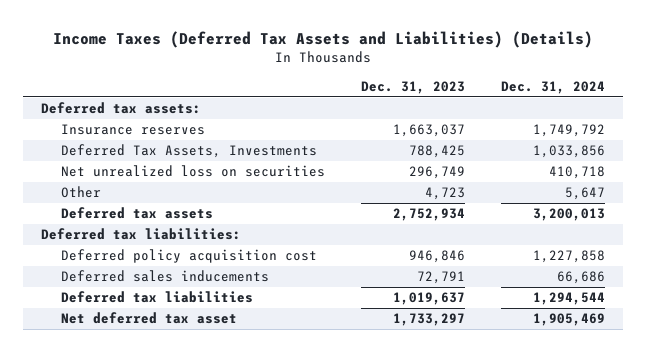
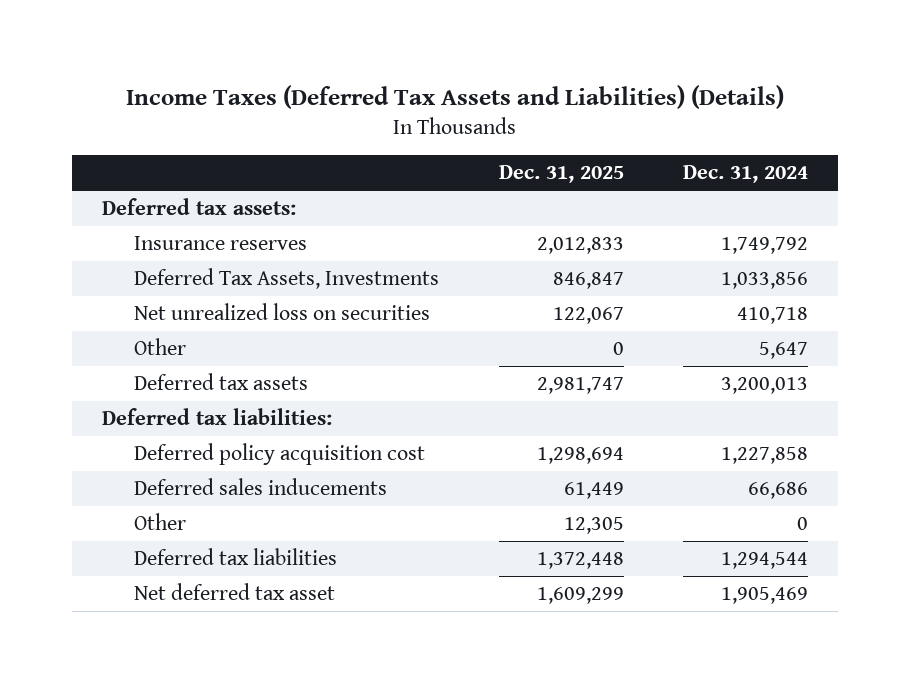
[360,80,465,94] Dec. 31, 2023 -> none
none -> [498,165,624,184] Dec. 31, 2025
none -> [134,513,187,531] Other

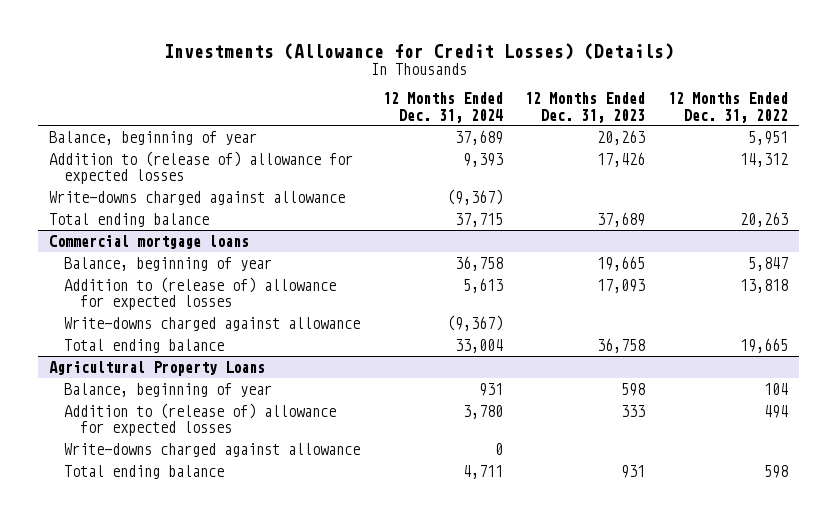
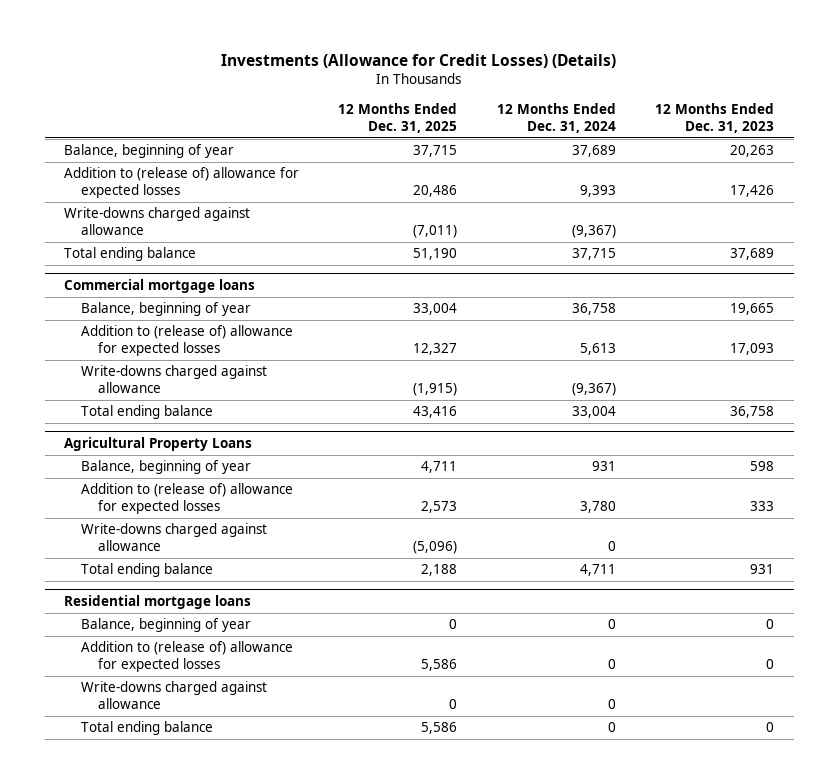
[667,92,788,123] 12 Months Ended Dec. 31, 2022 -> none
none -> [338,103,458,134] 12 Months Ended Dec. 31, 2025
none -> [64,594,252,609] Residential mortgage loans
none -> [81,618,252,633] Balance, beginning of year
none -> [81,641,294,673] Addition to (release of) allowance for expected losses
none -> [81,681,268,710] Write-downs charged against allowance
none -> [81,721,214,736] Total ending balance

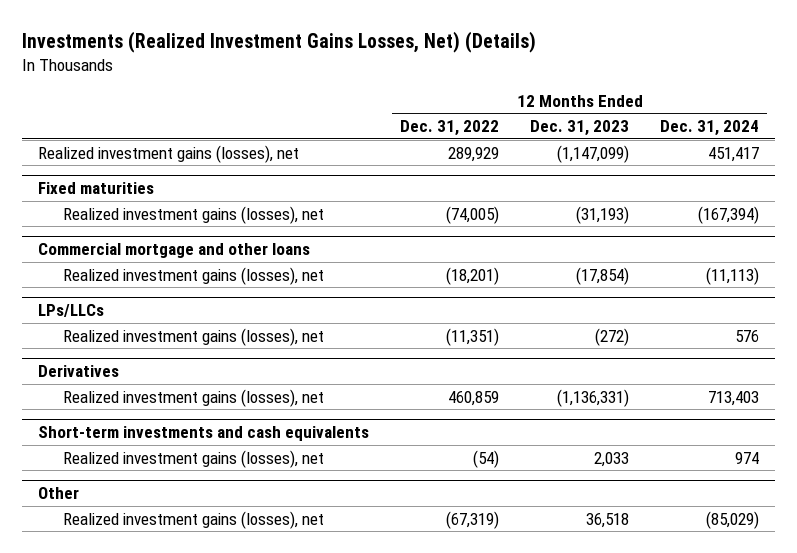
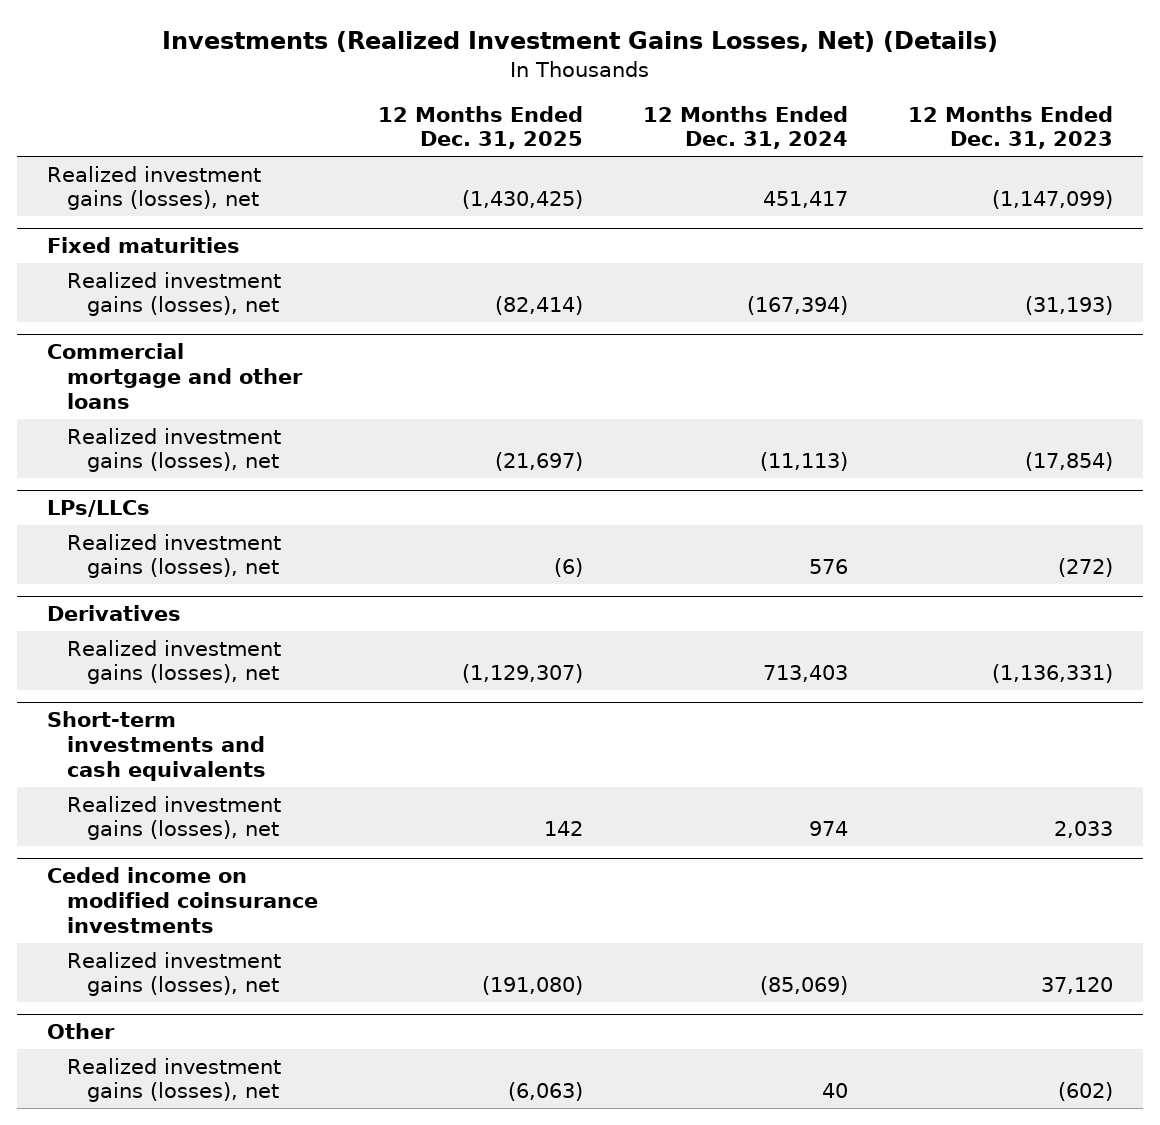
[399,120,499,137] Dec. 31, 2022 -> none
none -> [378,105,584,150] 12 Months Ended Dec. 31, 2025
none -> [47,867,319,933] Ceded income on modified coinsurance investments
none -> [67,951,282,997] Realized investment gains (losses), net
[586,512,630,528] 36,518 -> [1057,1082,1113,1102] (602)
[706,510,760,529] (85,029) -> [821,1083,848,1099] 40

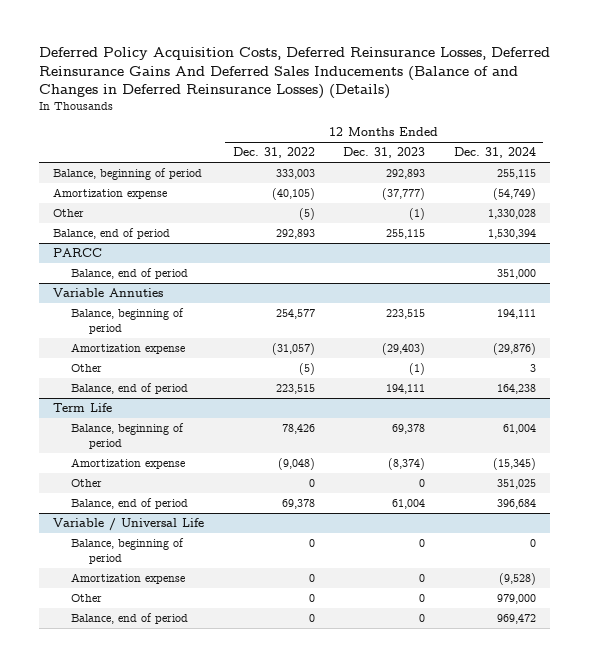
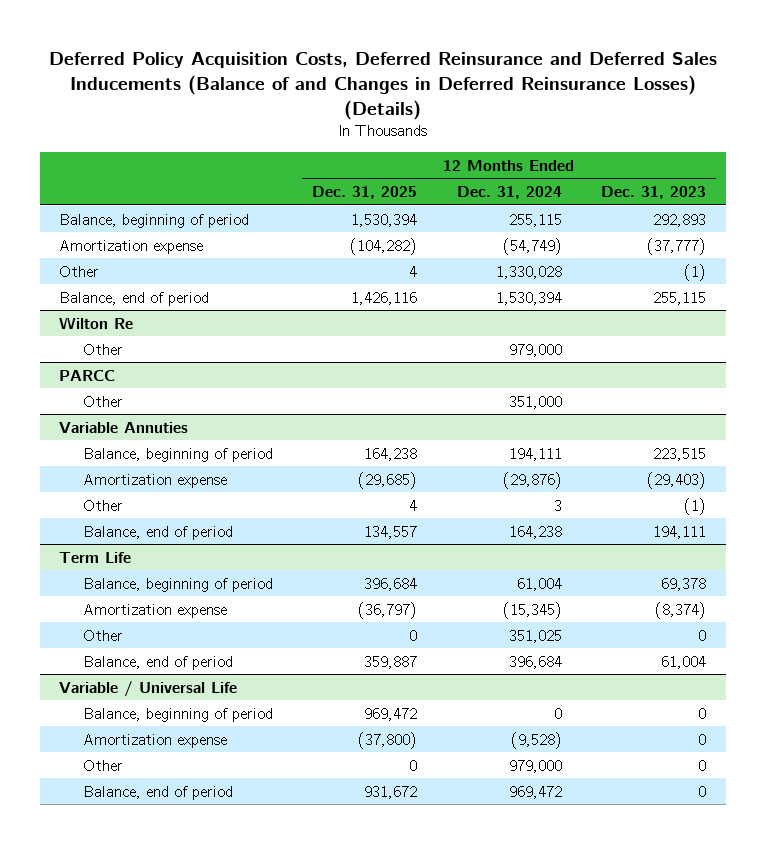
[38,47,550,99] Deferred Policy Acquisition Costs, Deferred Reinsurance Losses, Deferred Reinsurance Gains And Deferred Sales Inducements (Balance of and Changes in Deferred Reinsurance Losses) (Details) -> [48,51,717,120] Deferred Policy Acquisition Costs, Deferred Reinsurance and Deferred Sales Inducements (Balance of and Changes in Deferred Reinsurance Losses) (Details)
[232,147,315,159] Dec. 31, 2022 -> none
none -> [312,186,418,200] Dec. 31, 2025
none -> [59,316,134,329] Wilton Re
none -> [82,343,123,355] Other
[71,268,189,280] Balance, end of period -> [82,395,123,407] Other

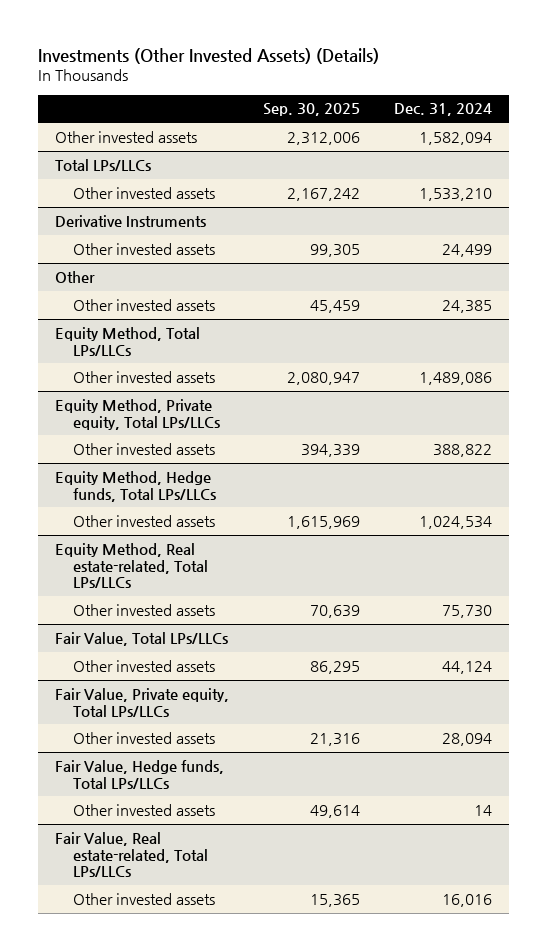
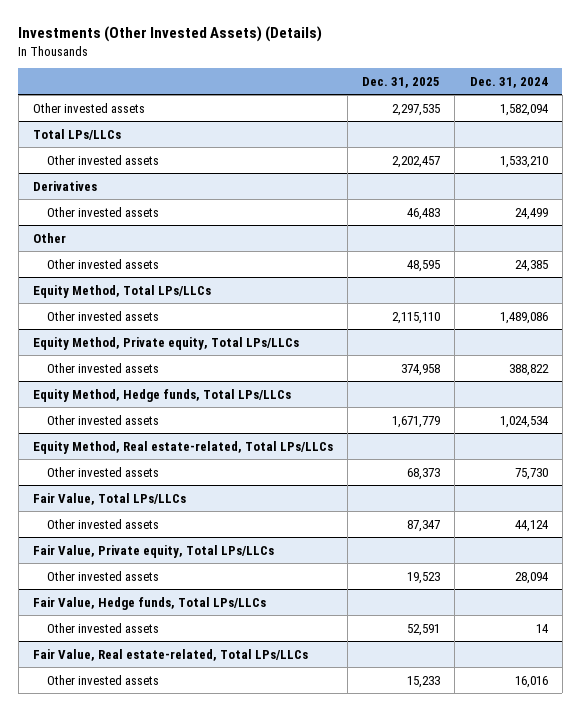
[262,103,360,117] Sep. 30, 2025 -> none
none -> [362,76,441,88] Dec. 31, 2025
[55,214,207,227] Derivative Instruments -> [32,180,97,191] Derivatives

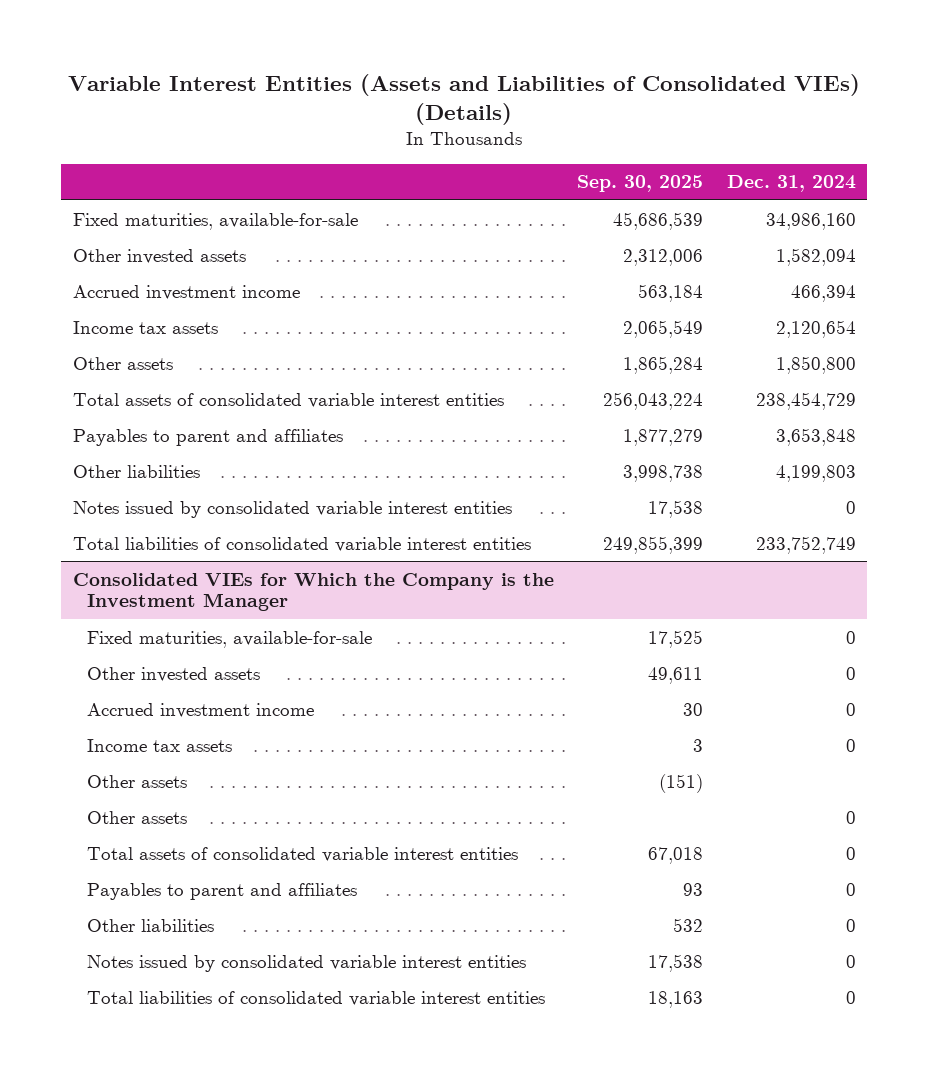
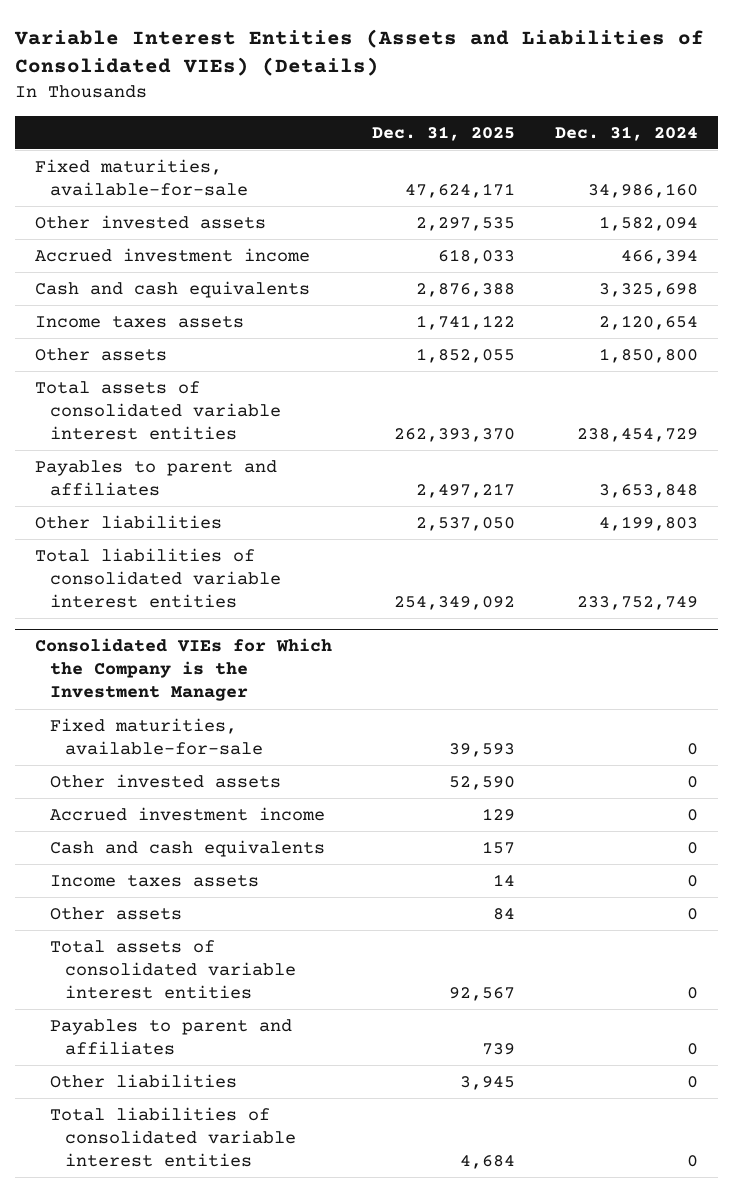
[577,175,704,193] Sep. 30, 2025 -> none
none -> [372,125,516,141] Dec. 31, 2025
none -> [34,280,310,298] Cash and cash equivalents
[73,320,219,334] Income tax assets -> [34,315,244,328] Income taxes assets
[73,500,513,518] Notes issued by consolidated variable interest entities -> none
[87,774,188,788] Other assets -> none
none -> [49,839,325,857] Cash and cash equivalents
[87,738,233,752] Income tax assets -> [49,874,259,887] Income taxes assets
[87,954,527,972] Notes issued by consolidated variable interest entities -> none

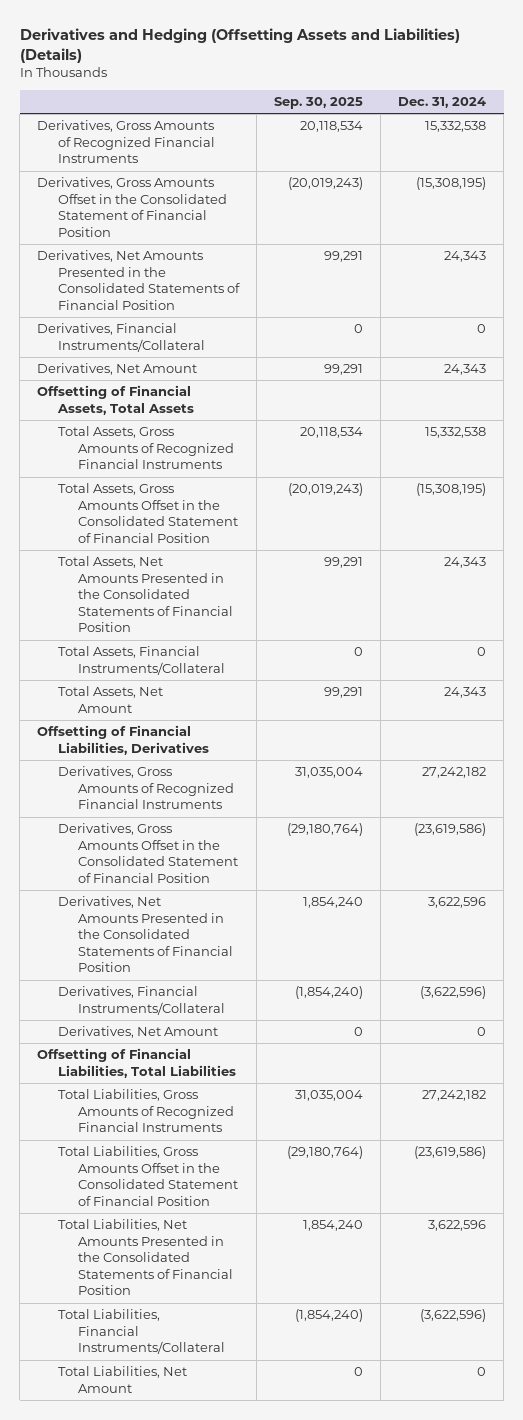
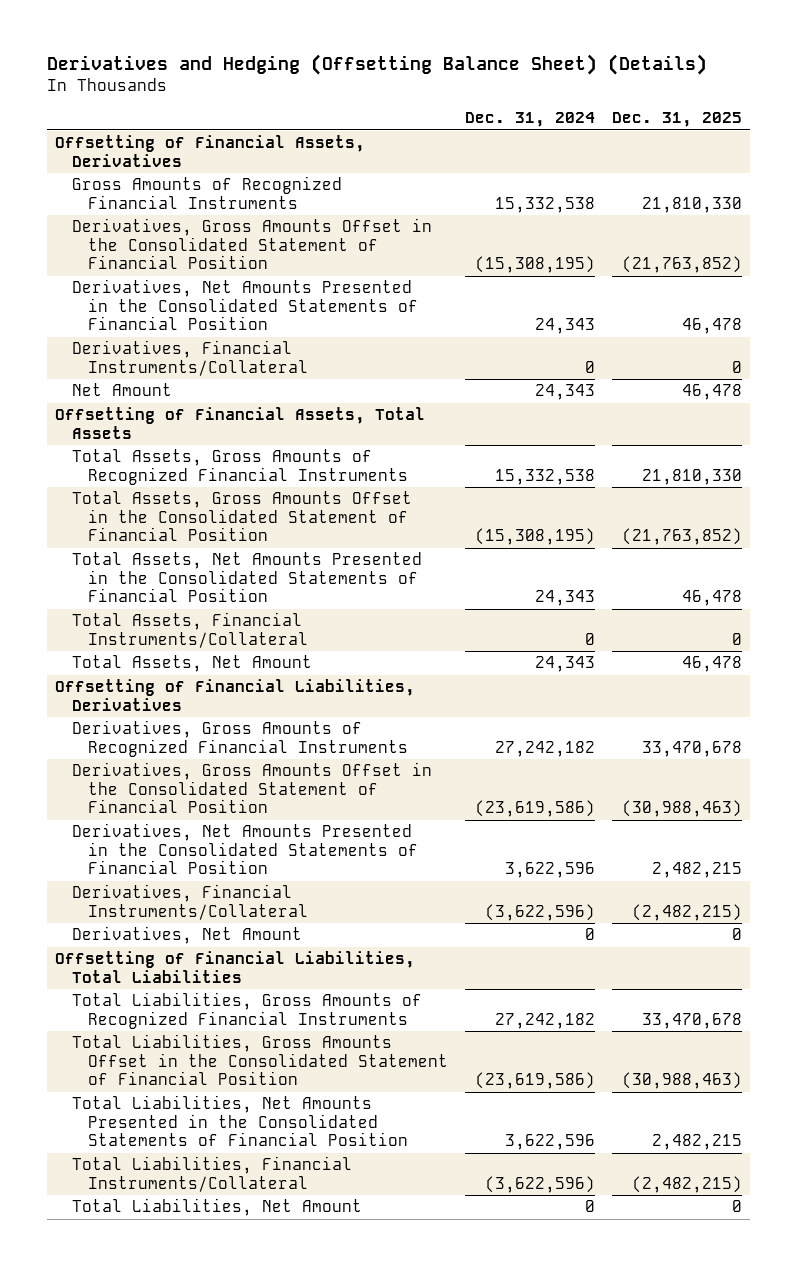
[19,27,460,63] Derivatives and Hedging (Offsetting Assets and Liabilities) (Details) -> [46,54,707,76] Derivatives and Hedging (Offsetting Balance Sheet) (Details)
[273,96,363,109] Sep. 30, 2025 -> none
none -> [611,112,742,128] Dec. 31, 2025
none -> [54,135,365,167] Offsetting of Financial Assets, Derivatives
[37,120,215,164] Derivatives, Gross Amounts of Recognized Financial Instruments -> [71,176,342,209] Gross Amounts of Recognized Financial Instruments
[37,363,198,376] Derivatives, Net Amount -> [71,383,172,397] Net Amount

